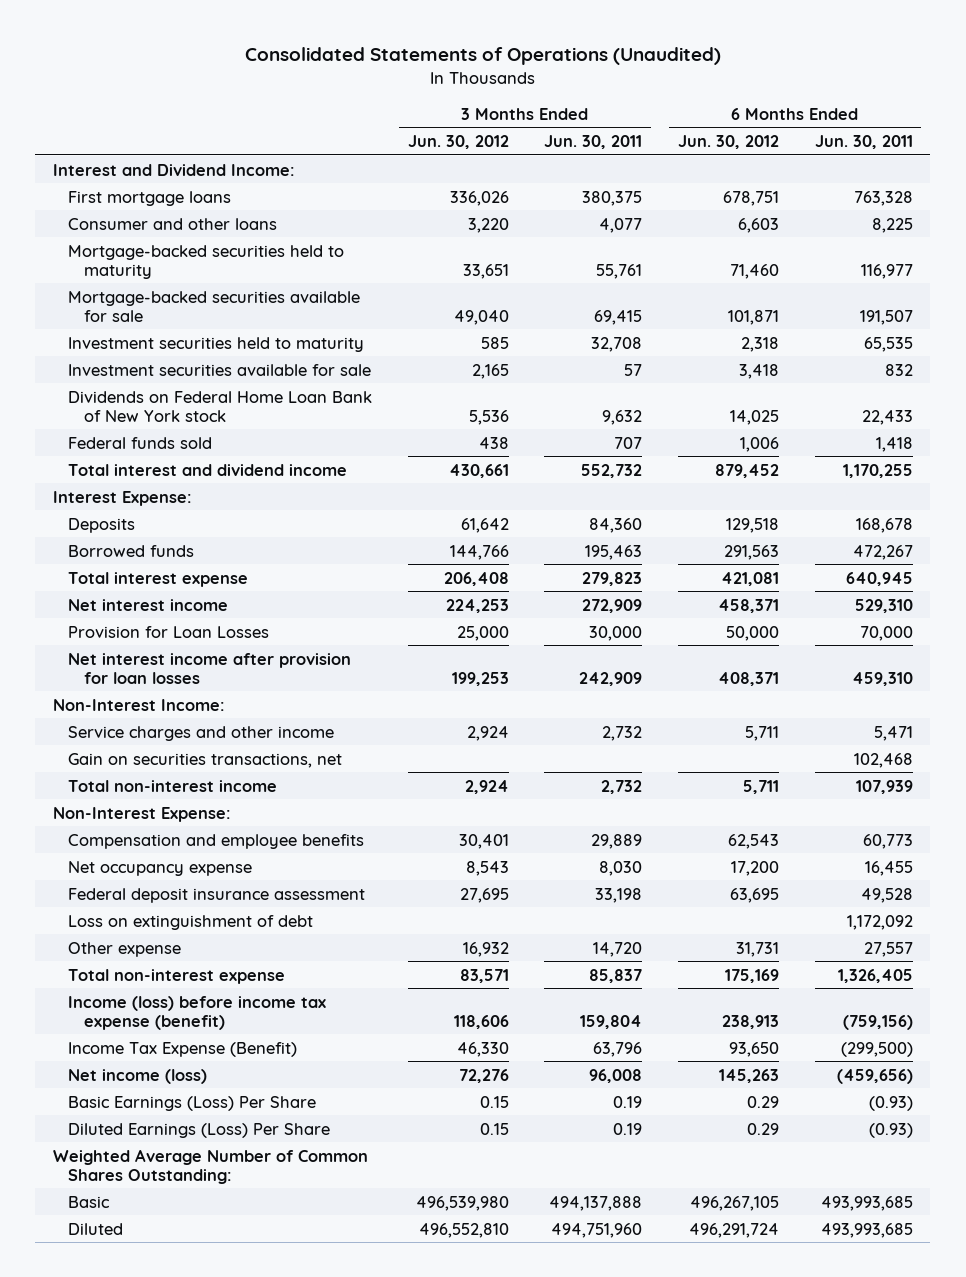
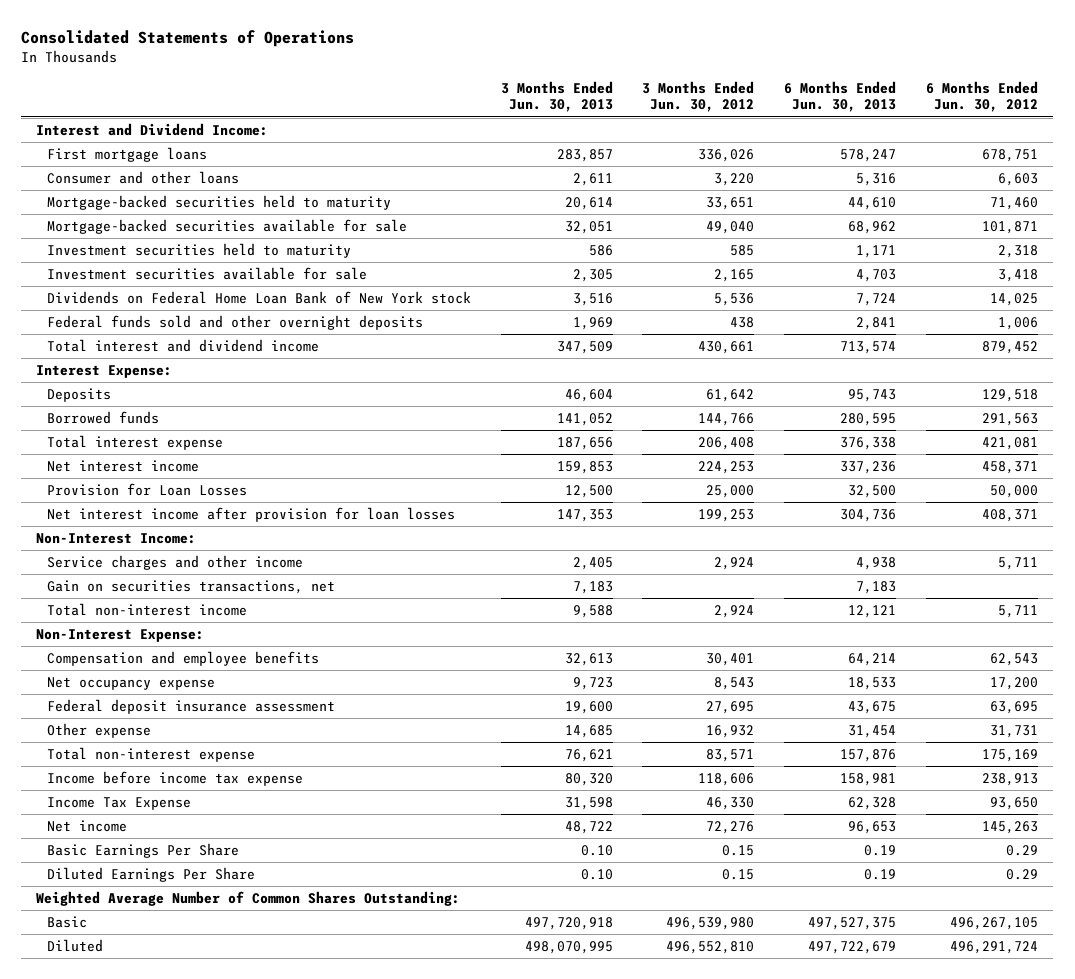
[244,47,721,66] Consolidated Statements of Operations (Unaudited) -> [21,30,355,48] Consolidated Statements of Operations
[544,135,643,150] Jun. 30, 2011 -> none
[814,135,913,150] Jun. 30, 2011 -> none
none -> [500,81,613,113] 3 Months Ended Jun. 30, 2013
none -> [784,81,897,113] 6 Months Ended Jun. 30, 2013
[68,436,213,449] Federal funds sold -> [46,315,423,331] Federal funds sold and other overnight deposits
[68,914,314,930] Loss on extinguishment of debt -> none
[68,995,327,1030] Income (loss) before income tax expense (benefit) -> [46,771,303,787] Income before income tax expense
[68,1041,298,1057] Income Tax Expense (Benefit) -> [46,797,191,811] Income Tax Expense
[68,1068,208,1084] Net income (loss) -> [46,820,127,833] Net income
[68,1095,317,1111] Basic Earnings (Loss) Per Share -> [46,843,239,859] Basic Earnings Per Share
[68,1122,331,1138] Diluted Earnings (Loss) Per Share -> [46,867,255,883] Diluted Earnings Per Share

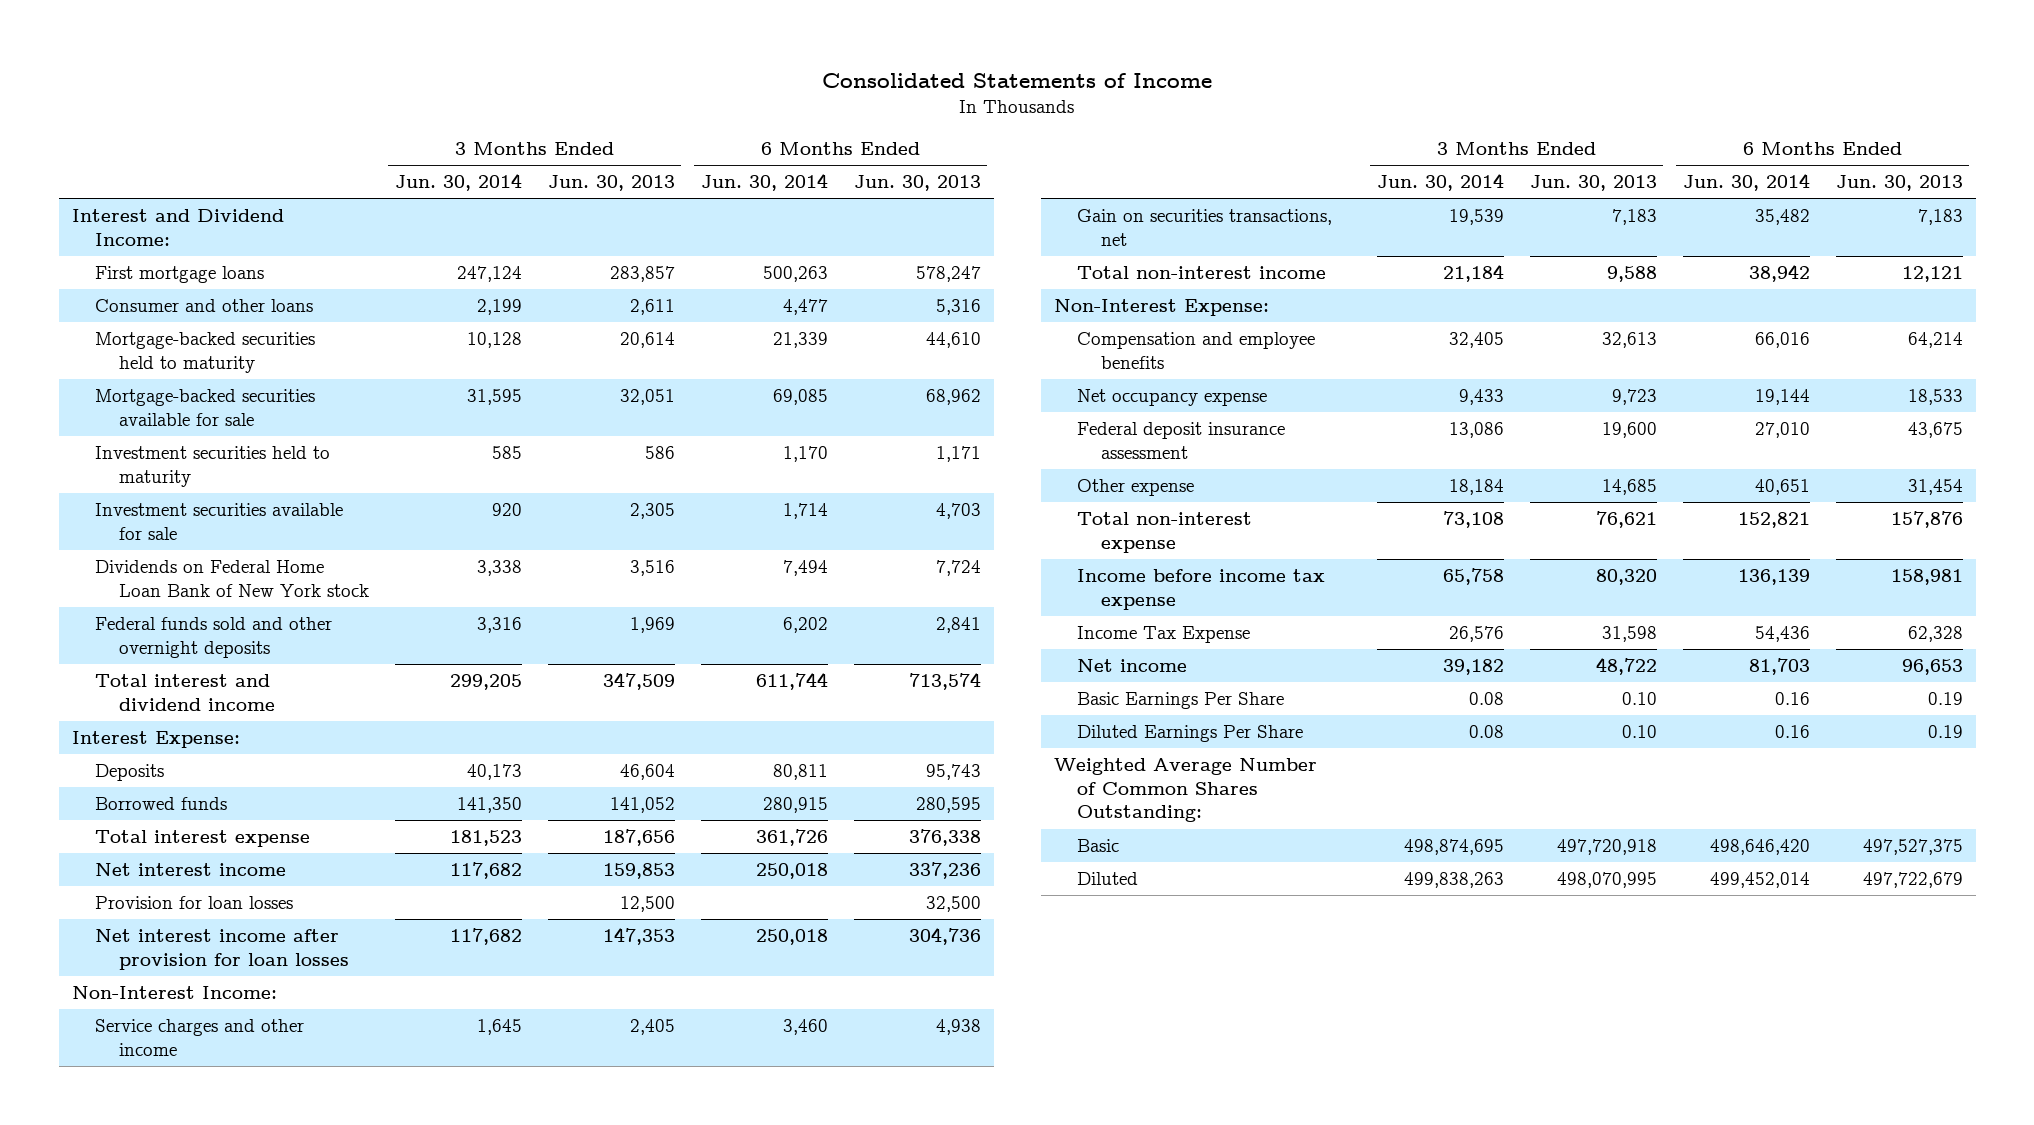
[21,30,355,48] Consolidated Statements of Operations -> [822,72,1213,88] Consolidated Statements of Income
[642,81,755,113] 3 Months Ended Jun. 30, 2012 -> none
[926,81,1039,113] 6 Months Ended Jun. 30, 2012 -> none
none -> [394,173,522,192] Jun. 30, 2014
none -> [700,173,828,192] Jun. 30, 2014
[46,483,247,497] Provision for Loan Losses -> [95,896,294,910] Provision for loan losses

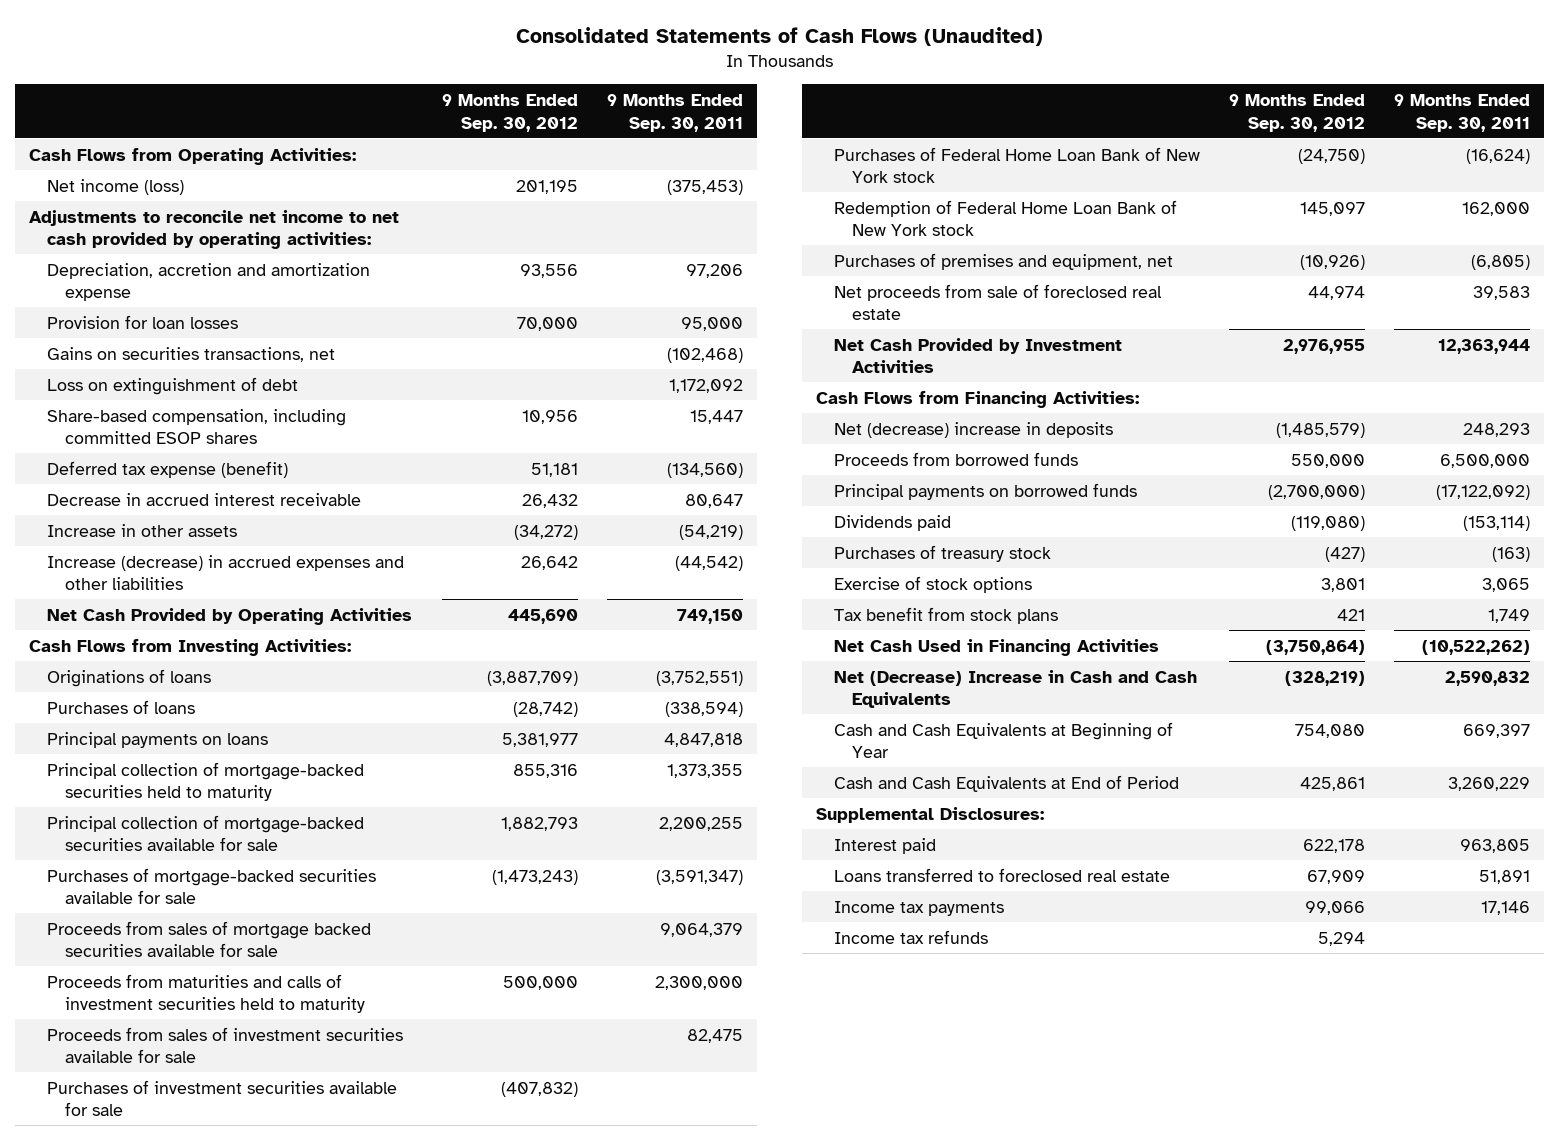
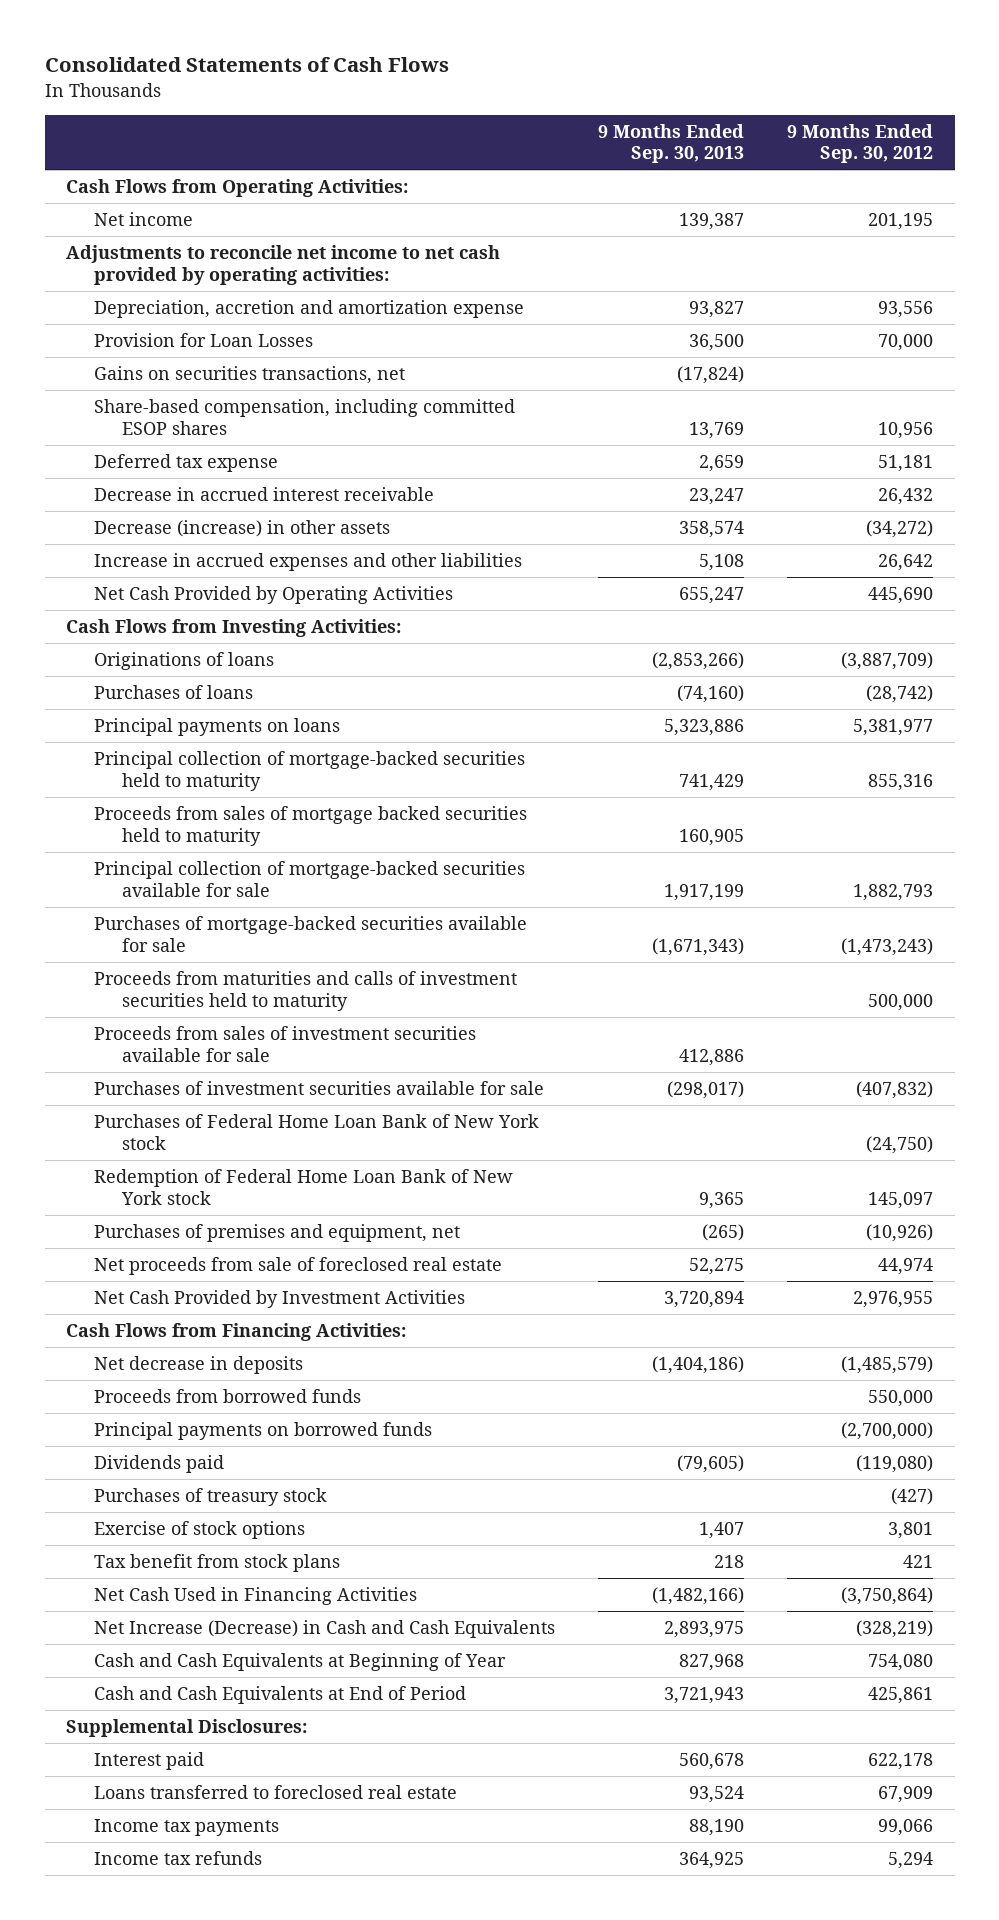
[515,26,1043,46] Consolidated Statements of Cash Flows (Unaudited) -> [44,57,449,73] Consolidated Statements of Cash Flows
[606,94,743,132] 9 Months Ended Sep. 30, 2011 -> none
none -> [598,123,745,164] 9 Months Ended Sep. 30, 2013
[46,178,184,195] Net income (loss) -> [93,211,193,226] Net income
[46,314,238,329] Provision for loan losses -> [93,332,313,347] Provision for Loan Losses
[46,376,298,395] Loss on extinguishment of debt -> none
[46,460,288,478] Deferred tax expense (benefit) -> [93,453,278,472] Deferred tax expense
[46,523,237,537] Increase in other assets -> [93,519,390,537] Decrease (increase) in other assets
[46,554,404,591] Increase (decrease) in accrued expenses and other liabilities -> [93,552,522,571] Increase in accrued expenses and other liabilities
none -> [93,805,527,846] Proceeds from sales of mortgage backed securities held to maturity
[46,920,371,958] Proceeds from sales of mortgage backed securities available for sale -> none
[834,421,1114,438] Net (decrease) increase in deposits -> [93,1355,303,1374] Net decrease in deposits
[834,669,1198,709] Net (Decrease) Increase in Cash and Cash Equivalents -> [93,1619,555,1638] Net Increase (Decrease) in Cash and Cash Equivalents

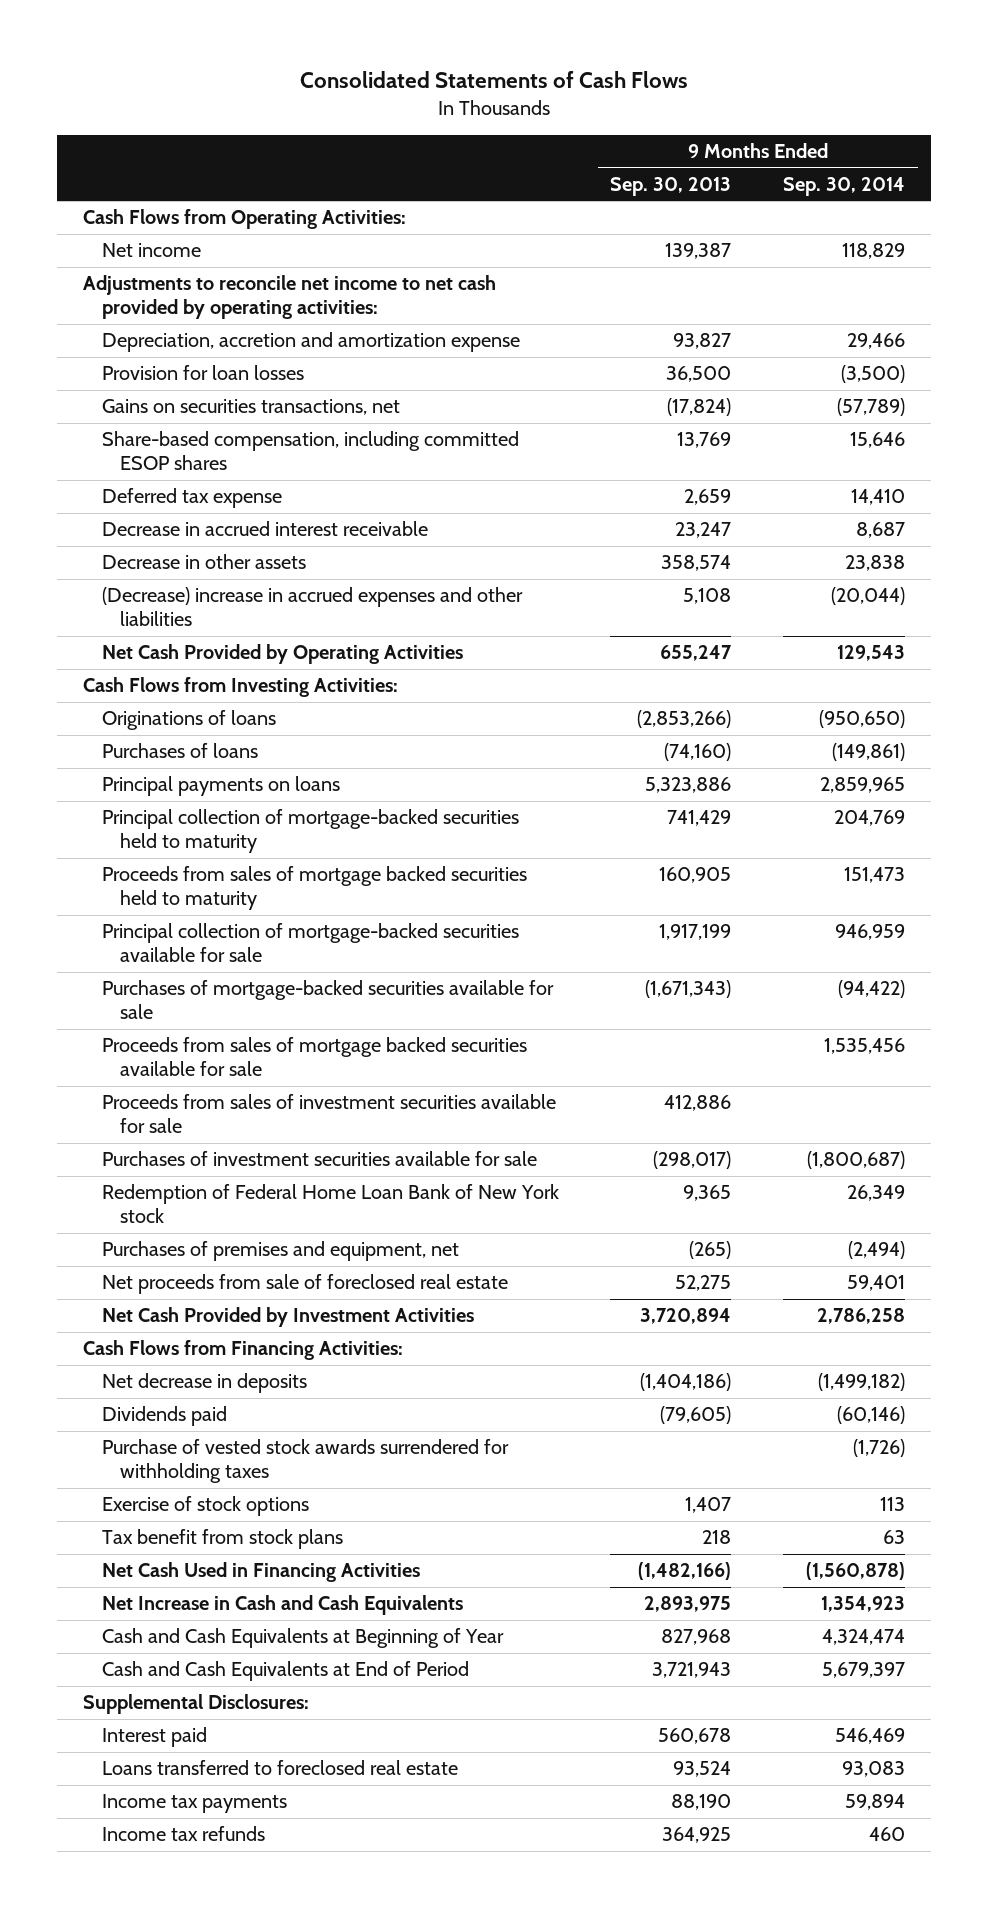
[787,123,934,164] 9 Months Ended Sep. 30, 2012 -> none
none -> [783,176,906,196] Sep. 30, 2014
[93,332,313,347] Provision for Loan Losses -> [101,365,304,381] Provision for loan losses
[93,519,390,537] Decrease (increase) in other assets -> [101,554,306,570] Decrease in other assets
[93,552,522,571] Increase in accrued expenses and other liabilities -> [101,587,523,627] (Decrease) increase in accrued expenses and other liabilities
[93,970,517,1011] Proceeds from maturities and calls of investment securities held to maturity -> none
none -> [101,1037,527,1077] Proceeds from sales of mortgage backed securities available for sale
[93,1113,539,1150] Purchases of Federal Home Loan Bank of New York stock -> none
[93,1388,361,1403] Proceeds from borrowed funds -> none
[93,1421,432,1440] Principal payments on borrowed funds -> none
[93,1487,327,1506] Purchases of treasury stock -> none
none -> [101,1439,509,1484] Purchase of vested stock awards surrendered for withholding taxes
[93,1619,555,1638] Net Increase (Decrease) in Cash and Cash Equivalents -> [101,1595,463,1616] Net Increase in Cash and Cash Equivalents

